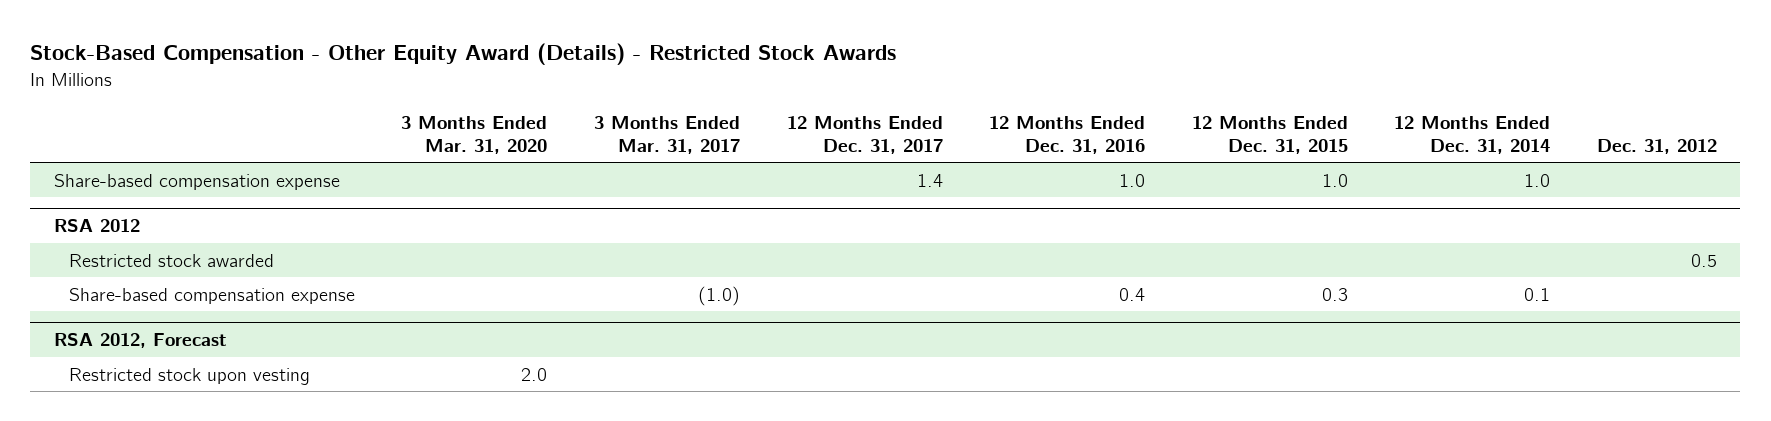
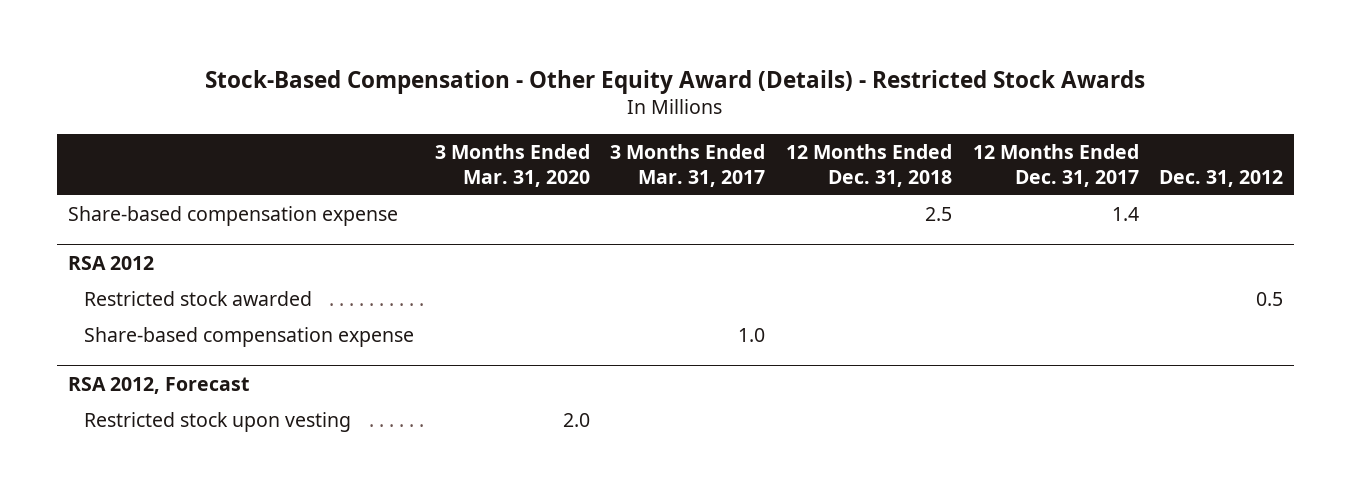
[989,115,1146,154] 12 Months Ended Dec. 31, 2016 -> none
[1191,115,1348,154] 12 Months Ended Dec. 31, 2015 -> none
[1394,115,1551,154] 12 Months Ended Dec. 31, 2014 -> none
none -> [785,144,952,187] 12 Months Ended Dec. 31, 2018
[697,285,740,306] (1.0) -> [738,328,766,343] 1.0

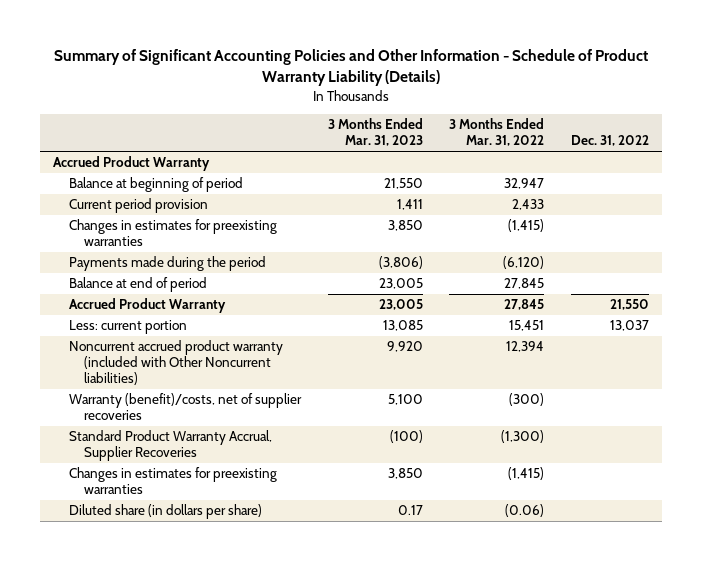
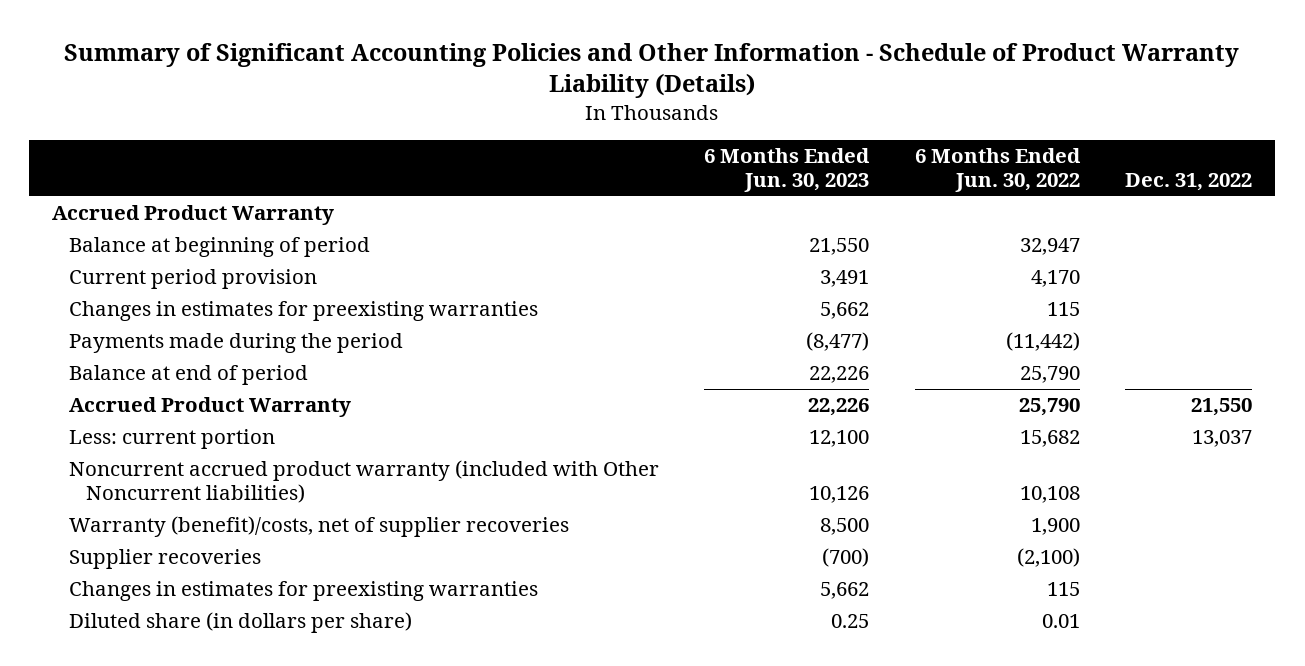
[327,118,423,147] 3 Months Ended Mar. 31, 2023 -> none
[449,118,545,147] 3 Months Ended Mar. 31, 2022 -> none
none -> [704,148,871,192] 6 Months Ended Jun. 30, 2023
none -> [914,148,1081,192] 6 Months Ended Jun. 30, 2022
[68,430,272,462] Standard Product Warranty Accrual, Supplier Recoveries -> [68,549,261,570] Supplier recoveries

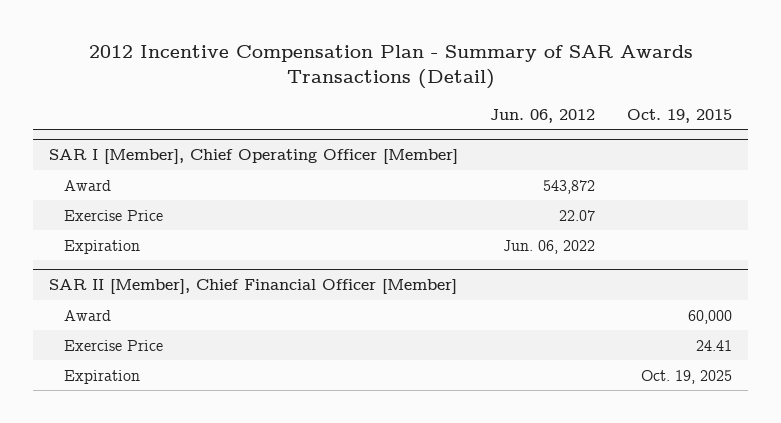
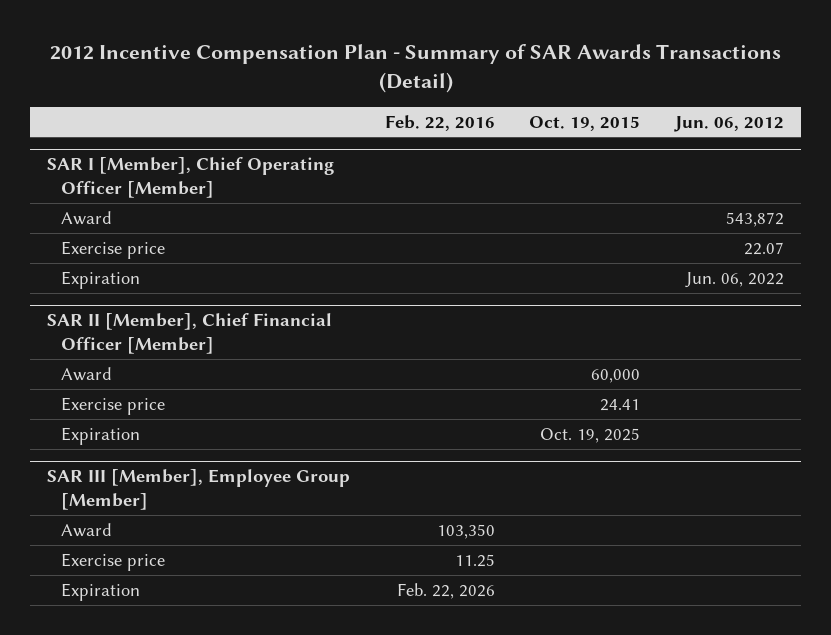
none -> [384,114,495,131] Feb. 22, 2016
[64,209,164,221] Exercise Price -> [60,240,165,259] Exercise price
[64,339,164,351] Exercise Price -> [60,396,165,415] Exercise price
none -> [47,468,351,510] SAR III [Member], Employee Group [Member]
none -> [60,522,112,537] Award
none -> [60,552,165,571] Exercise price
none -> [60,582,140,601] Expiration

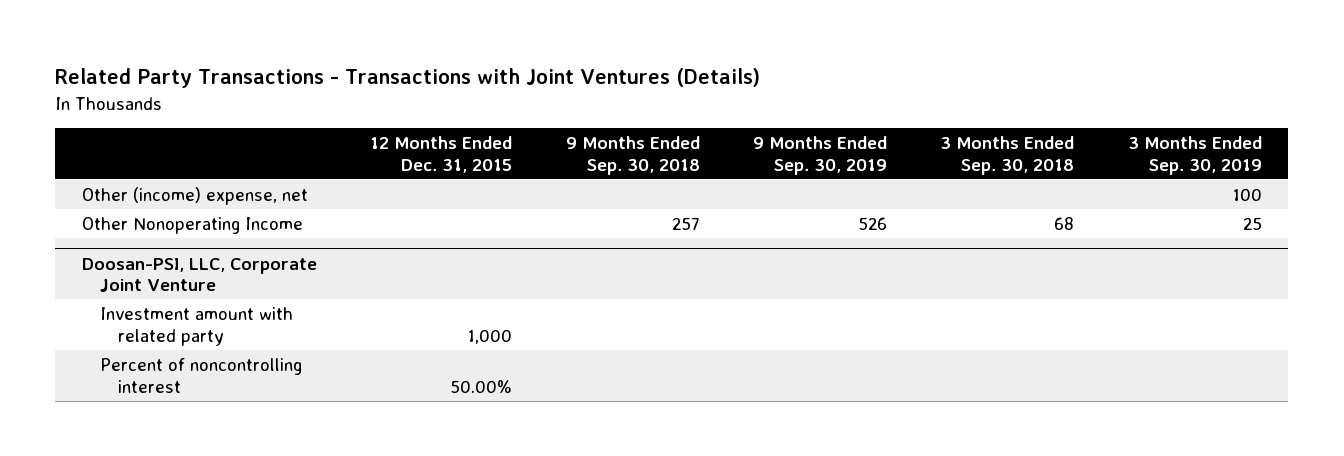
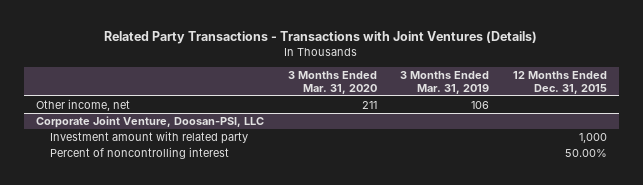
[565,136,700,175] 9 Months Ended Sep. 30, 2018 -> none
[752,136,887,175] 9 Months Ended Sep. 30, 2019 -> none
[940,136,1075,175] 3 Months Ended Sep. 30, 2018 -> none
[1127,136,1262,175] 3 Months Ended Sep. 30, 2019 -> none
none -> [287,70,377,94] 3 Months Ended Mar. 31, 2020
none -> [400,70,490,94] 3 Months Ended Mar. 31, 2019
[81,186,308,205] Other (income) expense, net -> none
[81,216,303,234] Other Nonoperating Income -> [35,98,130,111] Other income, net
[81,257,317,293] Doosan-PSI, LLC, Corporate Joint Venture -> [35,115,264,128] Corporate Joint Venture, Doosan-PSI, LLC

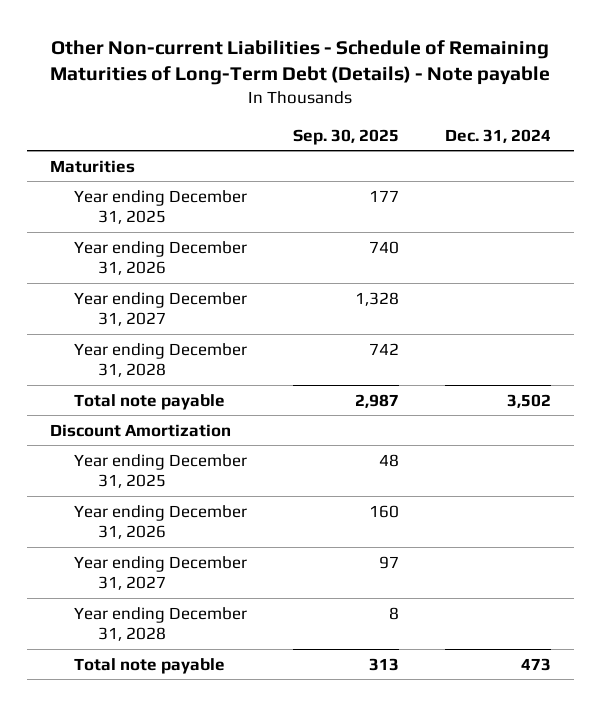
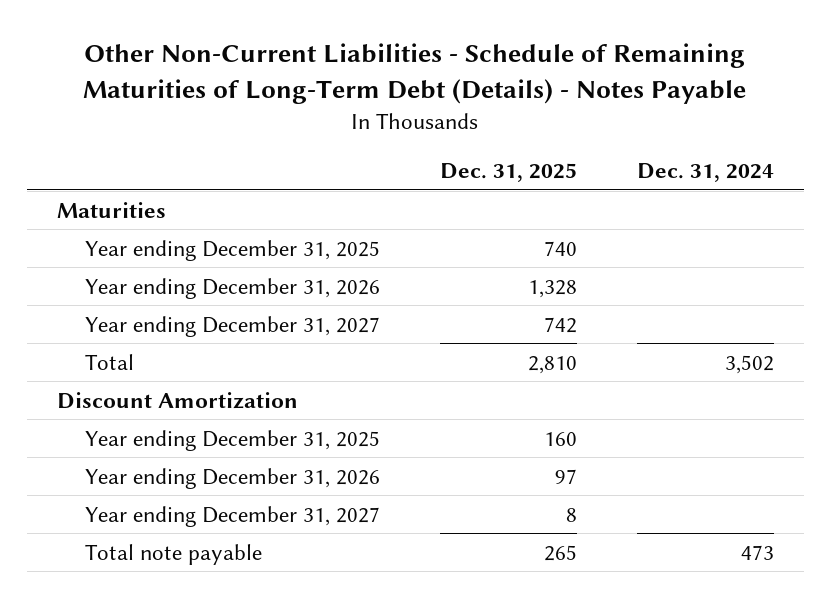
[50,39,551,86] Other Non-current Liabilities - Schedule of Remaining Maturities of Long-Term Debt (Details) - Note payable -> [83,43,747,104] Other Non-Current Liabilities - Schedule of Remaining Maturities of Long-Term Debt (Details) - Notes Payable
[292,128,399,145] Sep. 30, 2025 -> none
none -> [439,163,577,183] Dec. 31, 2025
[73,342,247,378] Year ending December 31, 2028 -> none
[73,393,225,410] Total note payable -> [84,353,134,370] Total
[73,606,247,642] Year ending December 31, 2028 -> none

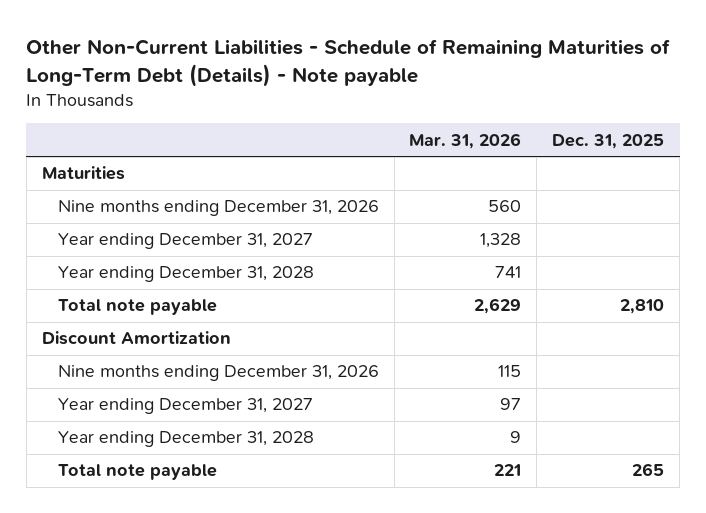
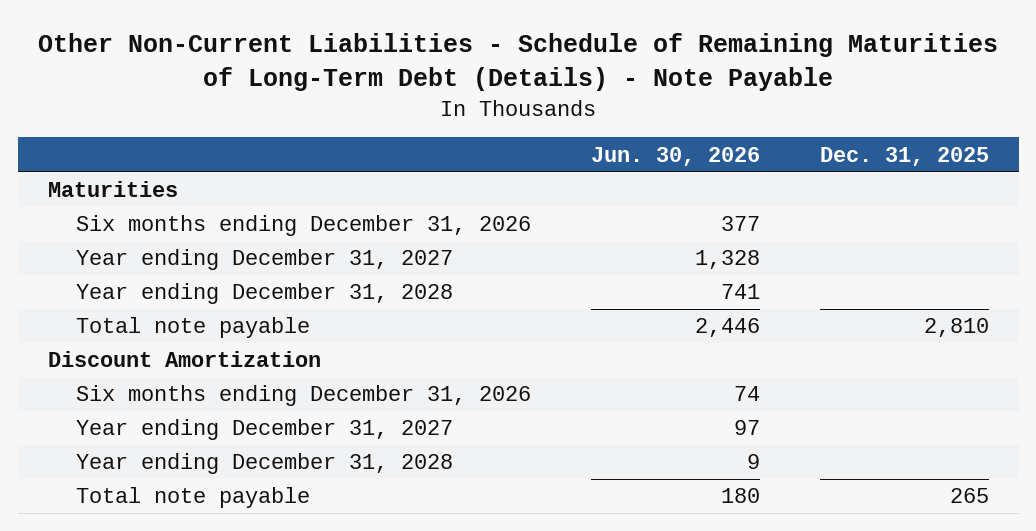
[26,38,671,87] Other Non-Current Liabilities - Schedule of Remaining Maturities of Long-Term Debt (Details) - Note payable -> [38,32,999,91] Other Non-Current Liabilities - Schedule of Remaining Maturities of Long-Term Debt (Details) - Note Payable
[409,132,522,149] Mar. 31, 2026 -> none
none -> [590,146,760,166] Jun. 30, 2026
[57,200,379,217] Nine months ending December 31, 2026 -> [75,215,531,237] Six months ending December 31, 2026
[57,365,379,382] Nine months ending December 31, 2026 -> [75,385,531,407] Six months ending December 31, 2026

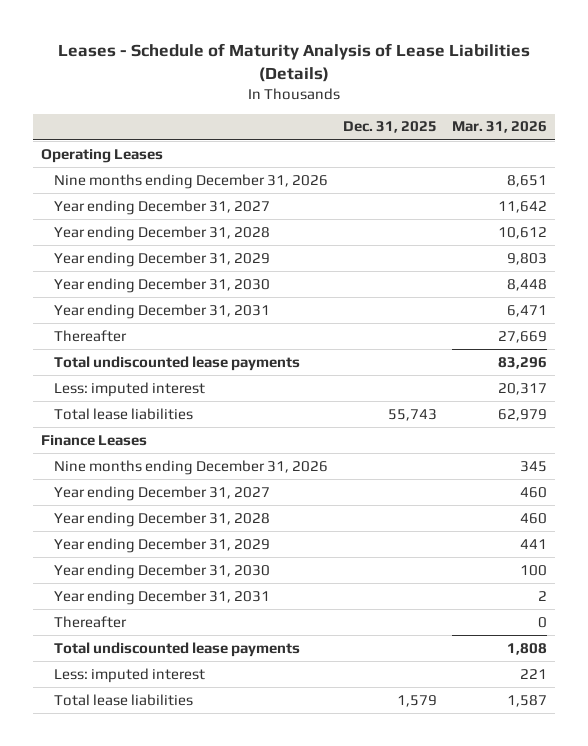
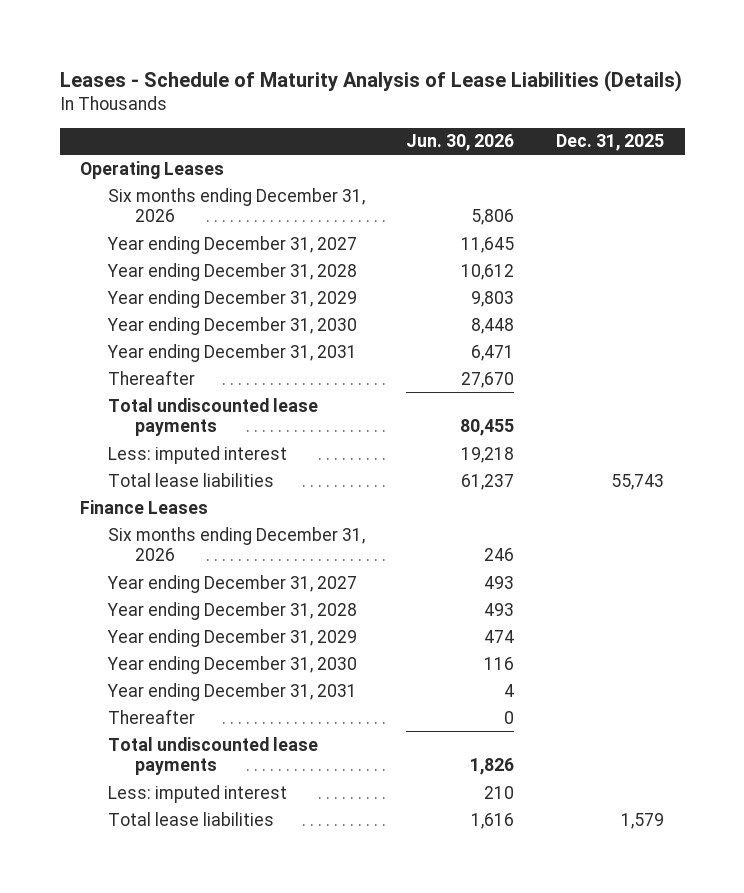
[452,121,548,134] Mar. 31, 2026 -> none
none -> [406,134,515,152] Jun. 30, 2026
[53,173,328,189] Nine months ending December 31, 2026 -> [107,187,365,223] Six months ending December 31, 2026
[53,459,328,475] Nine months ending December 31, 2026 -> [107,526,365,562] Six months ending December 31, 2026

